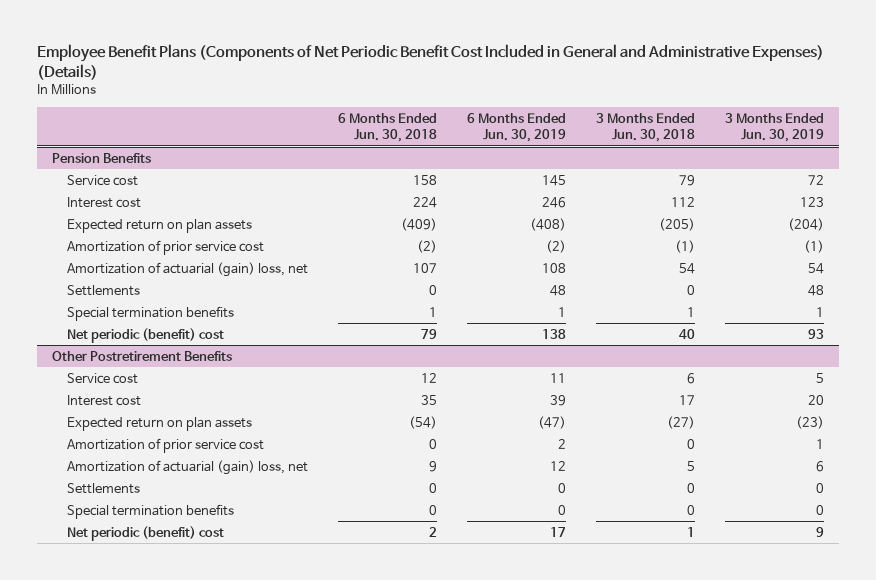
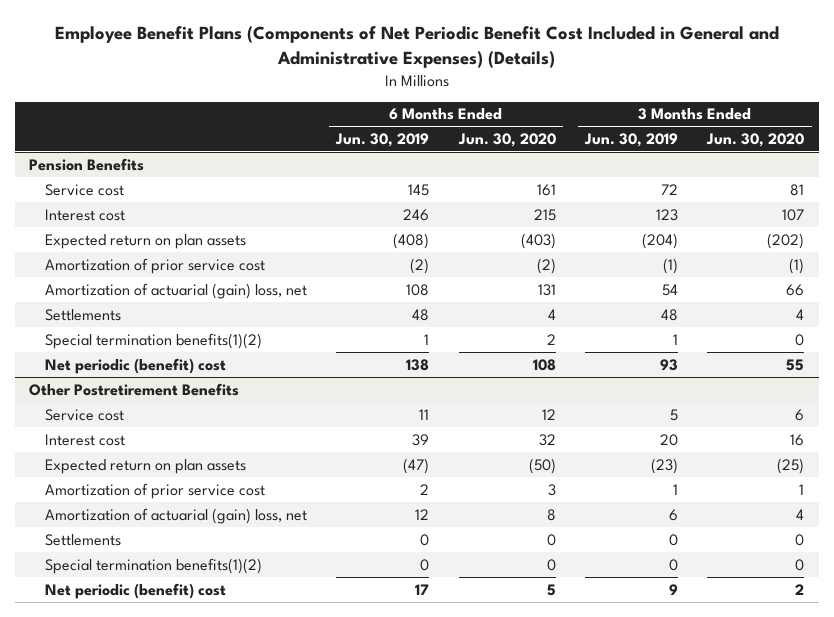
[337,112,437,143] 6 Months Ended Jun. 30, 2018 -> none
[596,112,696,143] 3 Months Ended Jun. 30, 2018 -> none
none -> [457,132,556,147] Jun. 30, 2020
none -> [706,132,805,147] Jun. 30, 2020
[66,305,234,321] Special termination benefits -> [44,332,262,349] Special termination benefits(1)(2)
[66,503,234,519] Special termination benefits -> [44,557,262,574] Special termination benefits(1)(2)

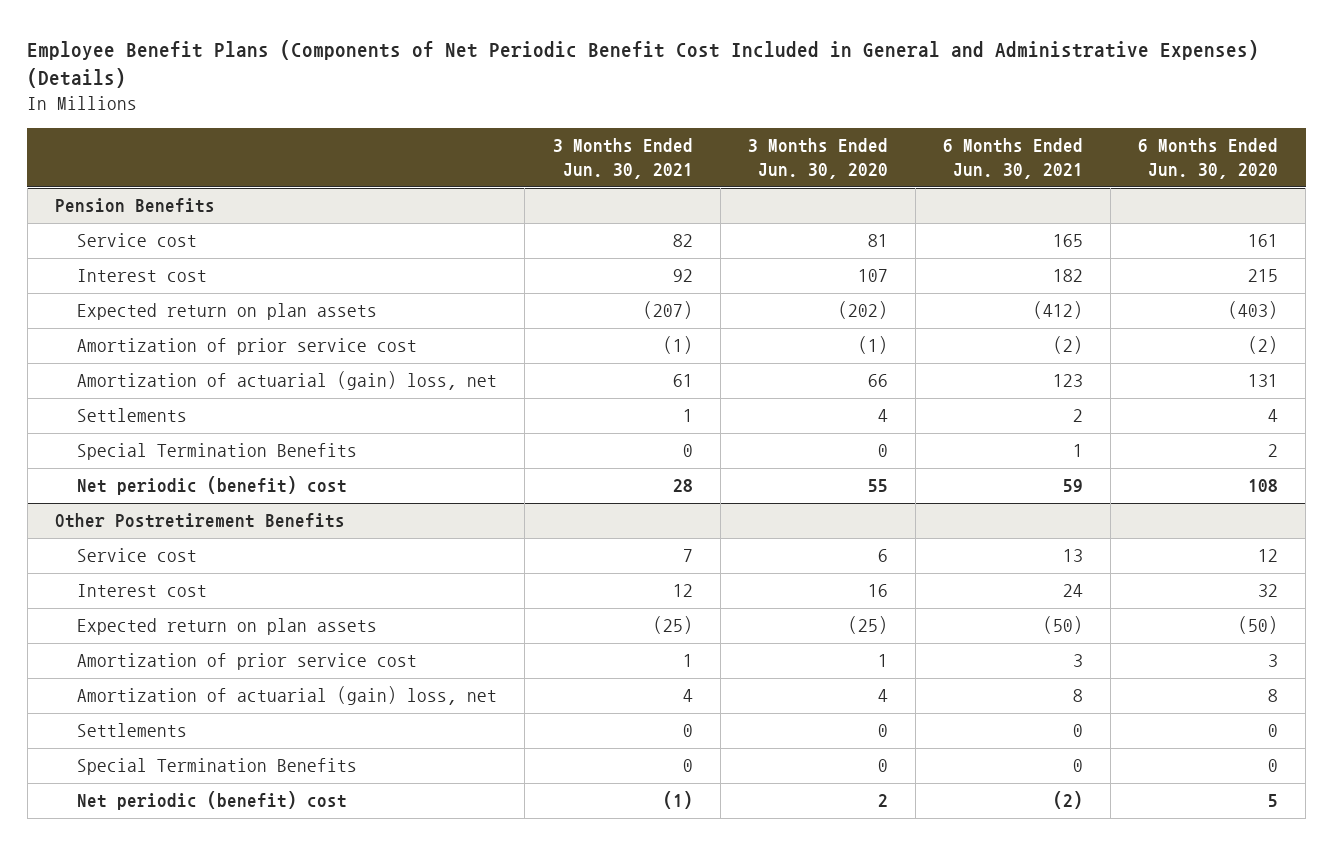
[335,132,430,147] Jun. 30, 2019 -> none
[583,132,678,147] Jun. 30, 2019 -> none
none -> [552,138,693,180] 3 Months Ended Jun. 30, 2021
none -> [942,138,1083,180] 6 Months Ended Jun. 30, 2021
[44,332,262,349] Special termination benefits(1)(2) -> [77,443,358,461] Special Termination Benefits
[44,557,262,574] Special termination benefits(1)(2) -> [77,758,358,776] Special Termination Benefits

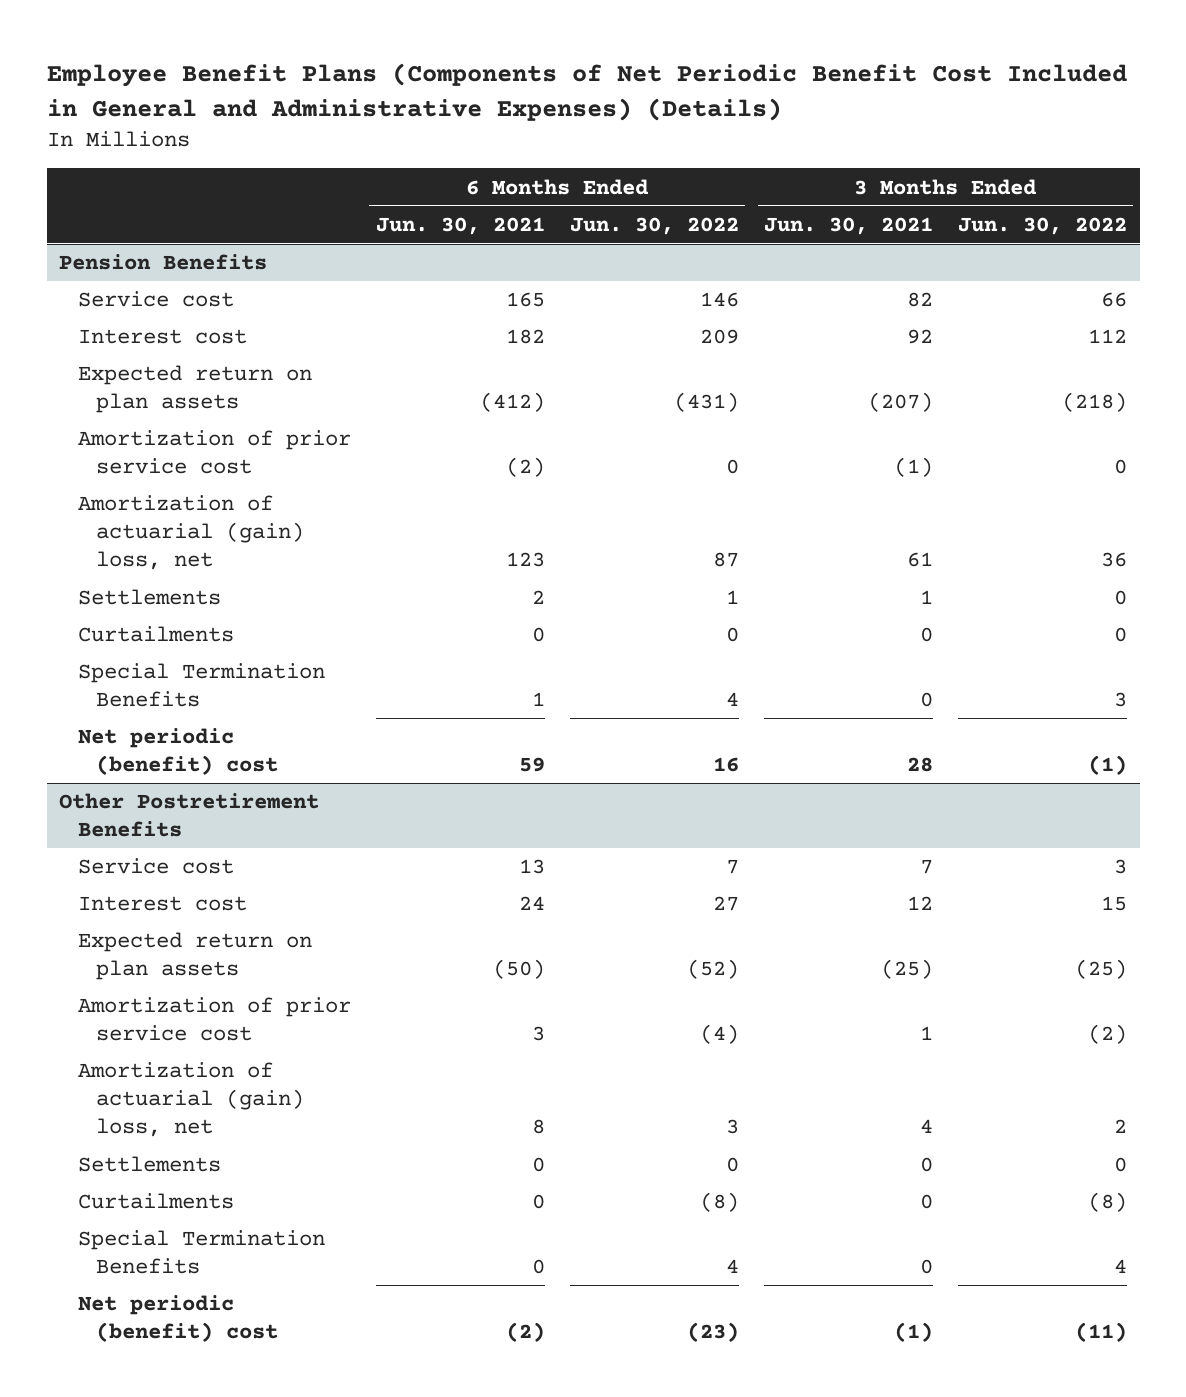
[747,138,888,180] 3 Months Ended Jun. 30, 2020 -> none
[1138,138,1279,180] 6 Months Ended Jun. 30, 2020 -> none
none -> [569,216,739,235] Jun. 30, 2022
none -> [958,216,1128,235] Jun. 30, 2022
none -> [77,626,234,643] Curtailments
none -> [77,1193,234,1210] Curtailments

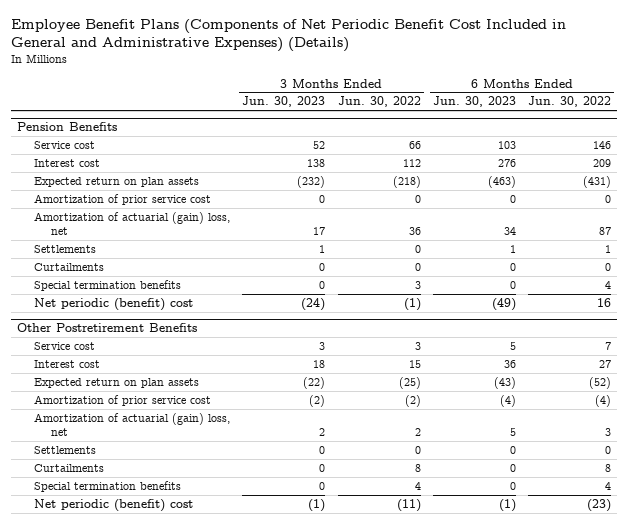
[375,216,545,235] Jun. 30, 2021 -> none
[763,216,933,235] Jun. 30, 2021 -> none
none -> [242,96,326,108] Jun. 30, 2023
none -> [432,96,516,108] Jun. 30, 2023
[77,663,325,708] Special Termination Benefits -> [34,279,182,291] Special termination benefits
[699,1192,739,1213] (8) -> [605,463,612,472] 8
[1088,1192,1128,1213] (8) -> [414,463,421,472] 8
[77,1230,325,1275] Special Termination Benefits -> [34,480,182,492] Special termination benefits

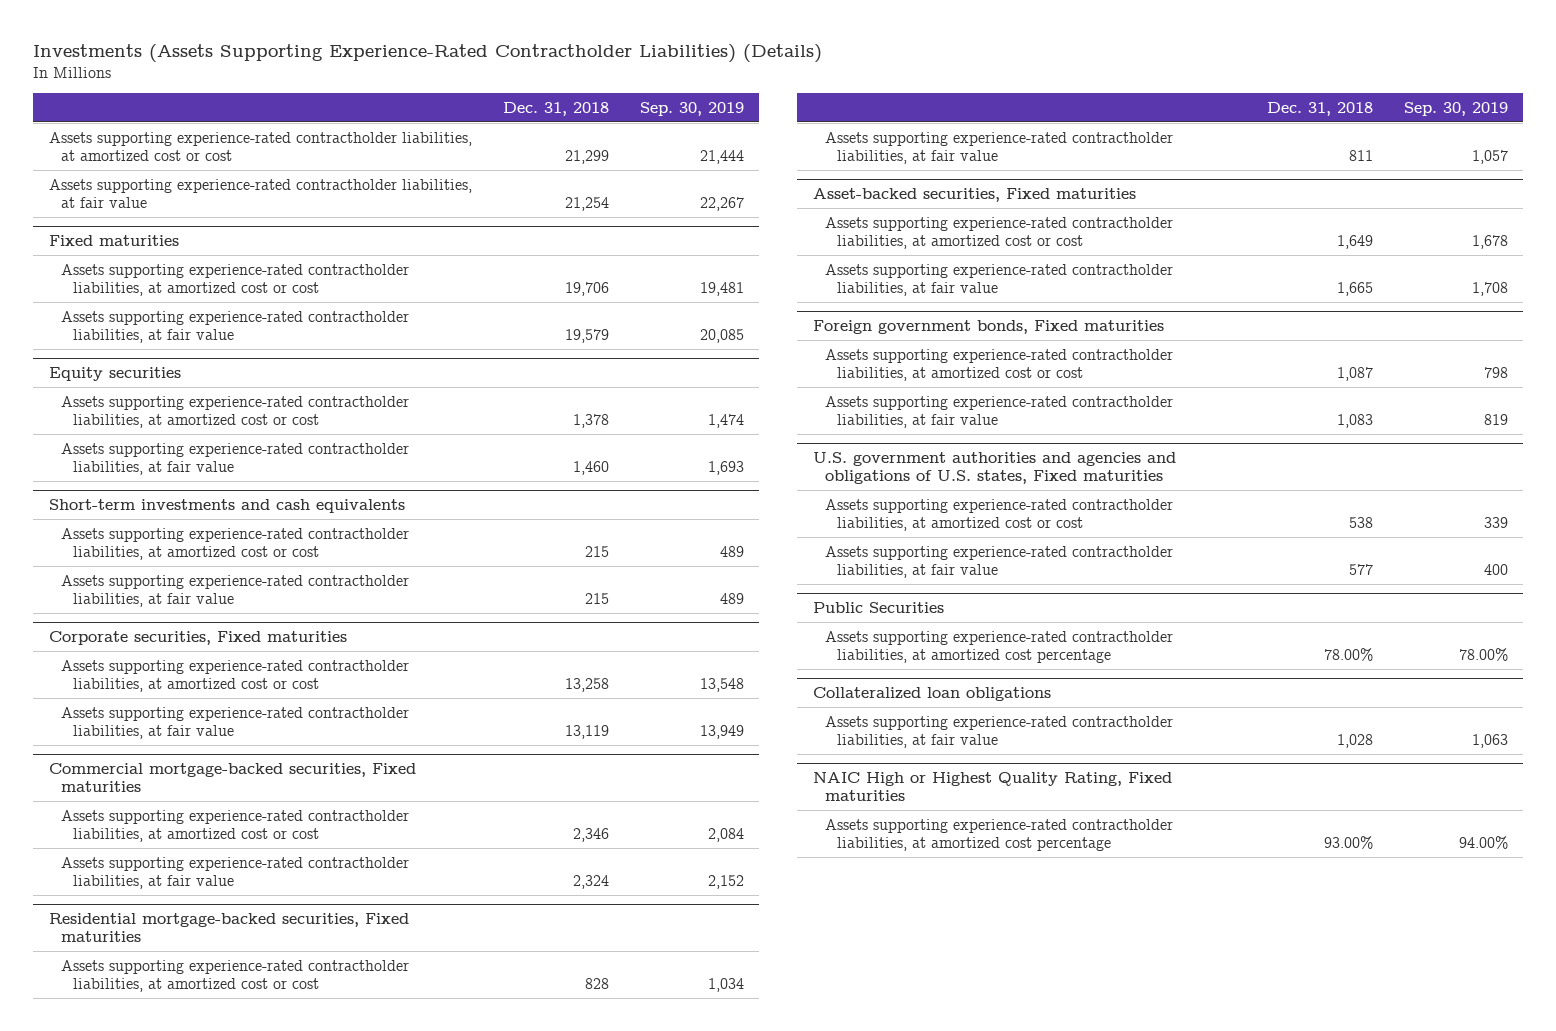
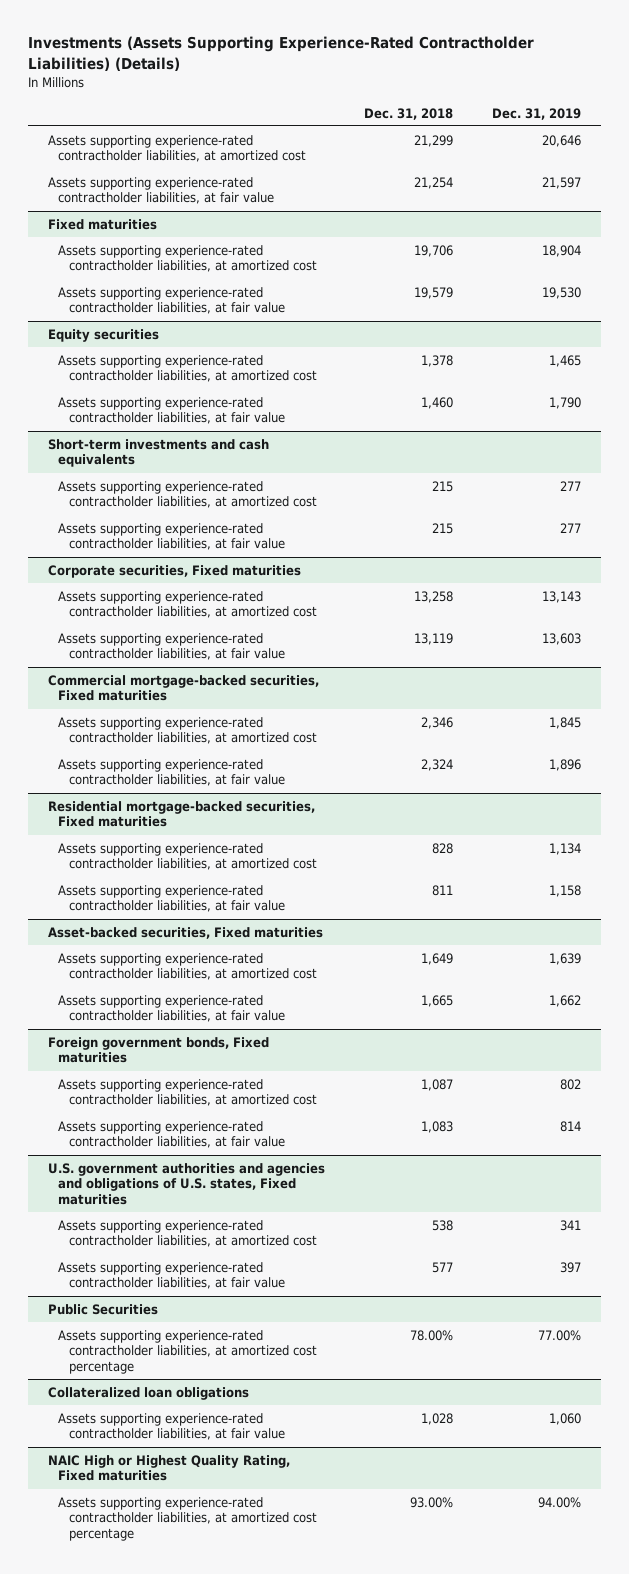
[639,101,744,116] Sep. 30, 2019 -> none
none -> [492,107,582,120] Dec. 31, 2019
[48,131,472,162] Assets supporting experience-rated contractholder liabilities, at amortized cost or cost -> [47,134,307,163] Assets supporting experience-rated contractholder liabilities, at amortized cost
[60,263,409,297] Assets supporting experience-rated contractholder liabilities, at amortized cost or cost -> [58,244,317,273] Assets supporting experience-rated contractholder liabilities, at amortized cost
[60,395,409,429] Assets supporting experience-rated contractholder liabilities, at amortized cost or cost -> [58,354,317,383] Assets supporting experience-rated contractholder liabilities, at amortized cost
[60,527,409,561] Assets supporting experience-rated contractholder liabilities, at amortized cost or cost -> [58,480,317,509] Assets supporting experience-rated contractholder liabilities, at amortized cost
[60,659,409,693] Assets supporting experience-rated contractholder liabilities, at amortized cost or cost -> [58,590,317,619] Assets supporting experience-rated contractholder liabilities, at amortized cost
[60,809,409,843] Assets supporting experience-rated contractholder liabilities, at amortized cost or cost -> [58,716,317,745] Assets supporting experience-rated contractholder liabilities, at amortized cost
[60,959,409,993] Assets supporting experience-rated contractholder liabilities, at amortized cost or cost -> [58,842,317,871] Assets supporting experience-rated contractholder liabilities, at amortized cost
[825,216,1174,250] Assets supporting experience-rated contractholder liabilities, at amortized cost or cost -> [58,952,317,981] Assets supporting experience-rated contractholder liabilities, at amortized cost
[825,348,1174,382] Assets supporting experience-rated contractholder liabilities, at amortized cost or cost -> [58,1078,317,1107] Assets supporting experience-rated contractholder liabilities, at amortized cost
[825,498,1174,532] Assets supporting experience-rated contractholder liabilities, at amortized cost or cost -> [58,1219,317,1248] Assets supporting experience-rated contractholder liabilities, at amortized cost

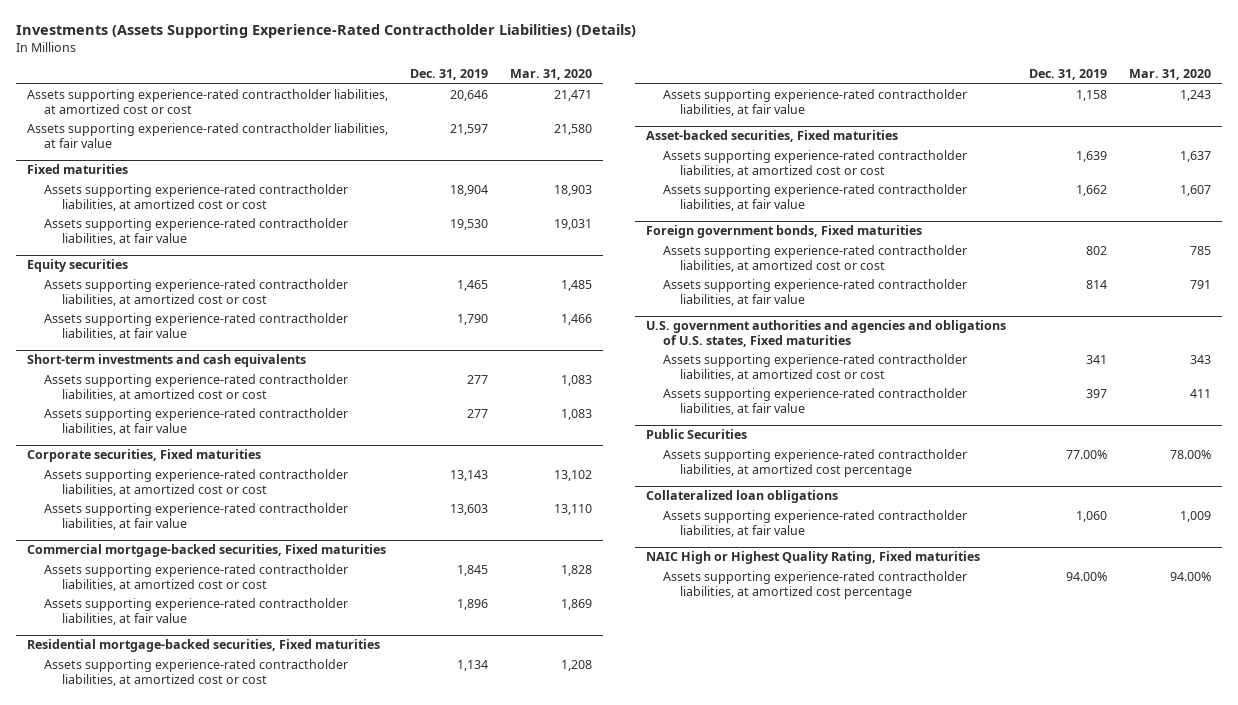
[363,107,453,120] Dec. 31, 2018 -> none
none -> [510,69,593,81] Mar. 31, 2020
[47,134,307,163] Assets supporting experience-rated contractholder liabilities, at amortized cost -> [26,89,388,114] Assets supporting experience-rated contractholder liabilities, at amortized cost or cost
[58,244,317,273] Assets supporting experience-rated contractholder liabilities, at amortized cost -> [44,184,349,211] Assets supporting experience-rated contractholder liabilities, at amortized cost or cost
[58,354,317,383] Assets supporting experience-rated contractholder liabilities, at amortized cost -> [44,279,349,306] Assets supporting experience-rated contractholder liabilities, at amortized cost or cost
[58,480,317,509] Assets supporting experience-rated contractholder liabilities, at amortized cost -> [44,374,349,401] Assets supporting experience-rated contractholder liabilities, at amortized cost or cost
[58,590,317,619] Assets supporting experience-rated contractholder liabilities, at amortized cost -> [44,469,349,496] Assets supporting experience-rated contractholder liabilities, at amortized cost or cost
[58,716,317,745] Assets supporting experience-rated contractholder liabilities, at amortized cost -> [44,564,349,591] Assets supporting experience-rated contractholder liabilities, at amortized cost or cost
[58,842,317,871] Assets supporting experience-rated contractholder liabilities, at amortized cost -> [44,659,349,686] Assets supporting experience-rated contractholder liabilities, at amortized cost or cost
[58,952,317,981] Assets supporting experience-rated contractholder liabilities, at amortized cost -> [663,150,968,177] Assets supporting experience-rated contractholder liabilities, at amortized cost or cost
[58,1078,317,1107] Assets supporting experience-rated contractholder liabilities, at amortized cost -> [663,245,968,272] Assets supporting experience-rated contractholder liabilities, at amortized cost or cost
[58,1219,317,1248] Assets supporting experience-rated contractholder liabilities, at amortized cost -> [663,354,968,381] Assets supporting experience-rated contractholder liabilities, at amortized cost or cost

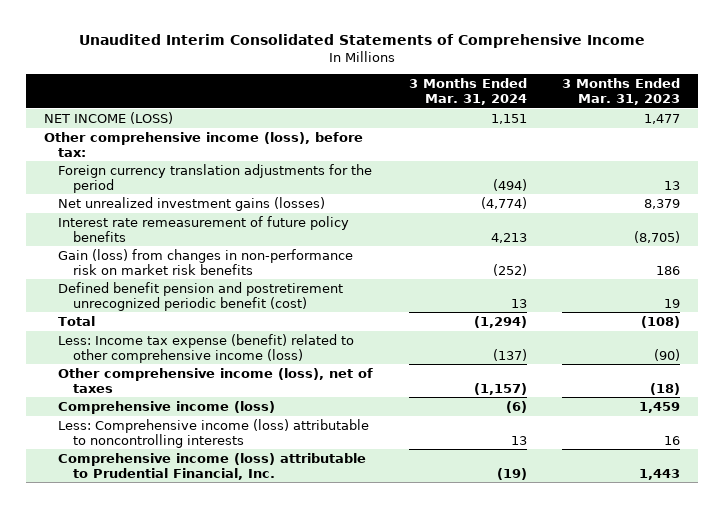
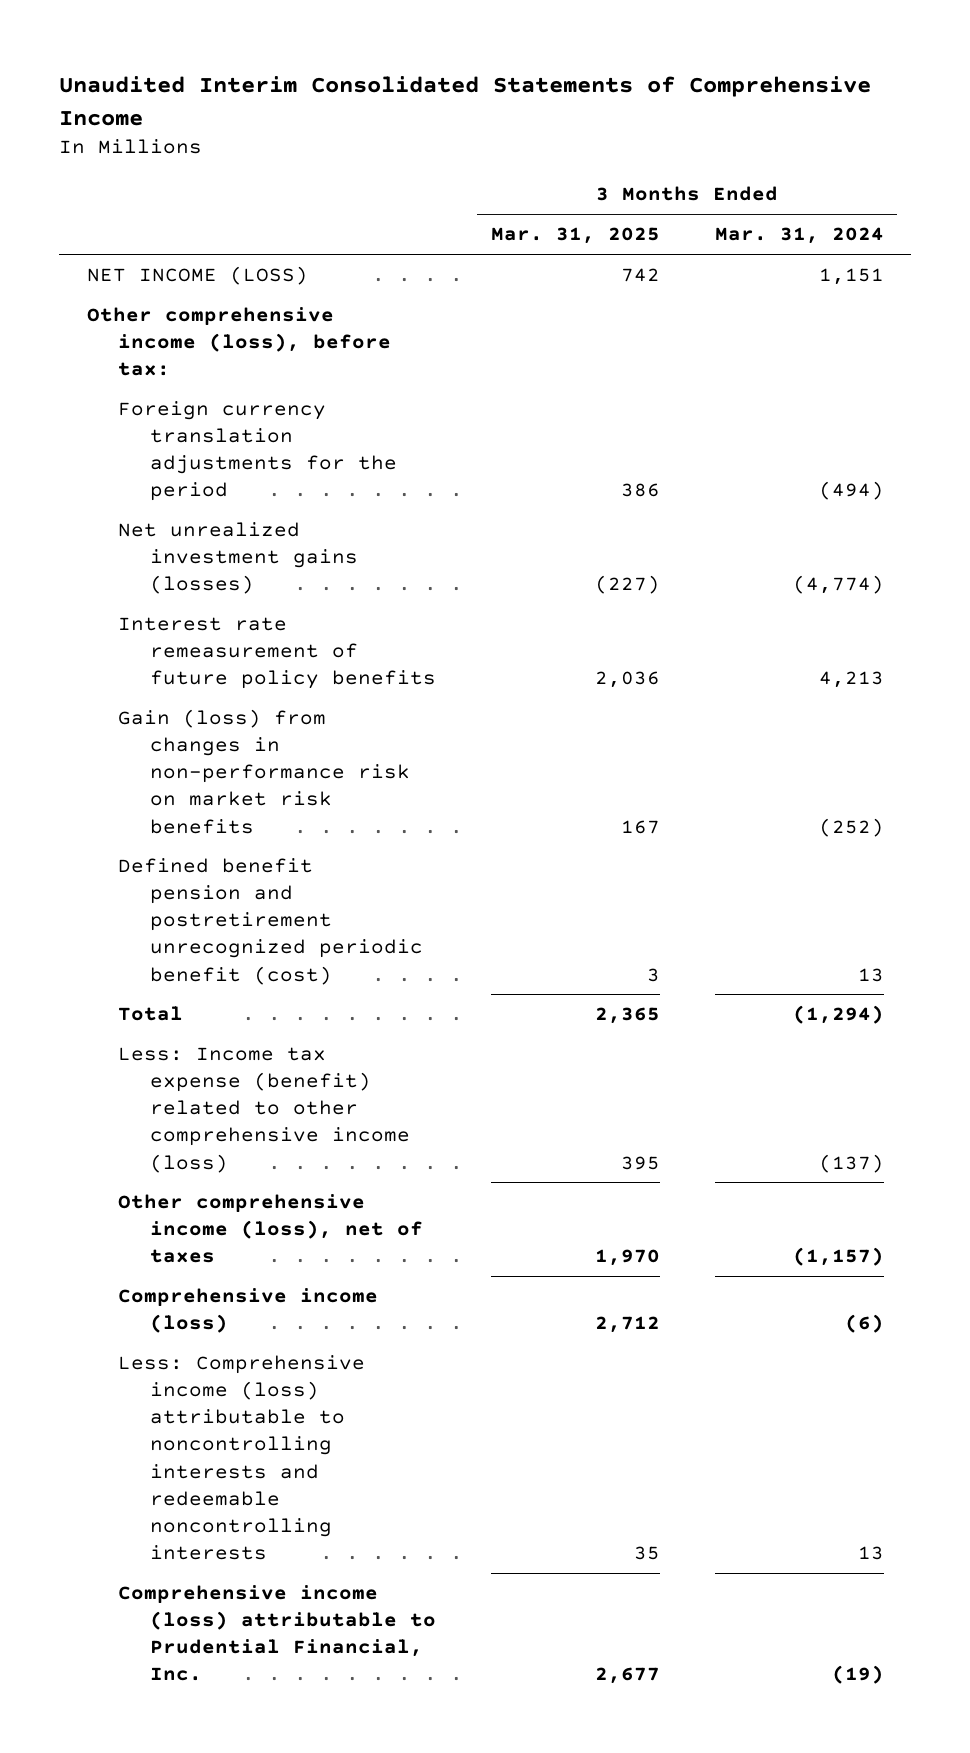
[562,77,681,105] 3 Months Ended Mar. 31, 2023 -> none
none -> [490,227,660,245] Mar. 31, 2025
[58,418,370,448] Less: Comprehensive income (loss) attributable to noncontrolling interests -> [118,1355,366,1560] Less: Comprehensive income (loss) attributable to noncontrolling interests and redeemable noncontrolling interests

